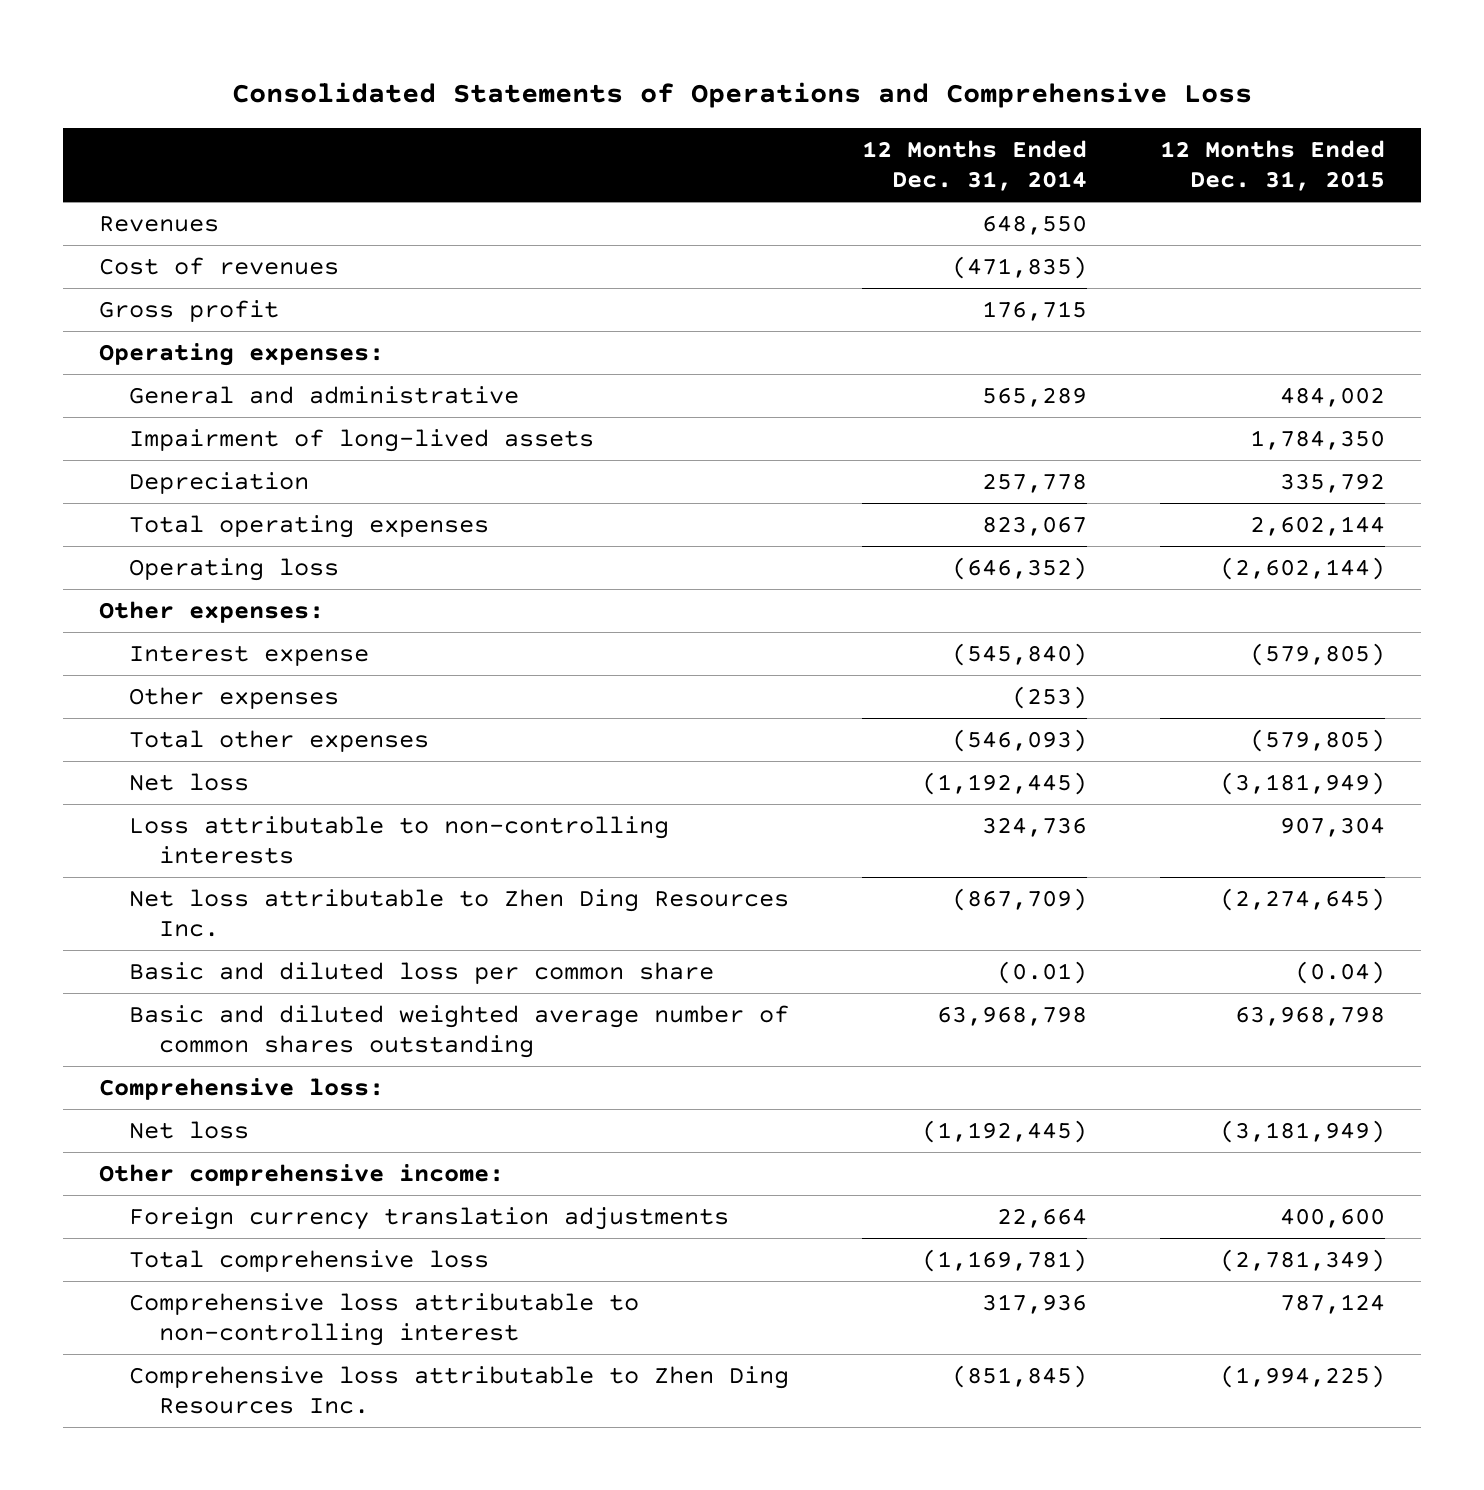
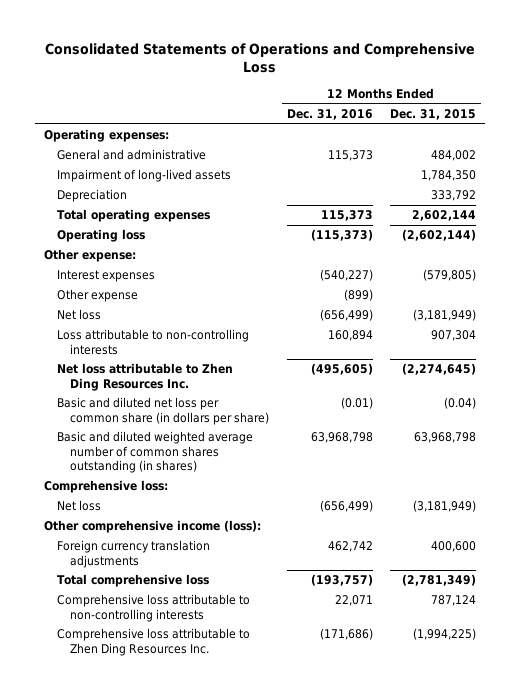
[862,139,1088,191] 12 Months Ended Dec. 31, 2014 -> none
none -> [286,109,373,121] Dec. 31, 2016
[99,216,220,233] Revenues -> none
[99,257,340,276] Cost of revenues -> none
[99,300,280,323] Gross profit -> none
[1279,473,1385,494] 335,792 -> [431,190,477,202] 333,792
[129,687,340,710] Other expenses -> none
[129,730,430,753] Total other expenses -> none
[99,601,325,624] Other expenses: -> [44,249,137,263] Other expense:
[129,645,370,667] Interest expense -> [57,270,156,283] Interest expenses
none -> [57,289,139,303] Other expense
[129,962,715,985] Basic and diluted loss per common share -> [57,397,270,425] Basic and diluted net loss per common share (in dollars per share)
[129,1005,790,1059] Basic and diluted weighted average number of common shares outstanding -> [57,431,254,473] Basic and diluted weighted average number of common shares outstanding (in shares)
[99,1164,505,1187] Other comprehensive income: -> [44,520,262,534] Other comprehensive income (loss):
[129,1293,640,1347] Comprehensive loss attributable to non-controlling interest -> [57,594,251,622] Comprehensive loss attributable to non-controlling interests

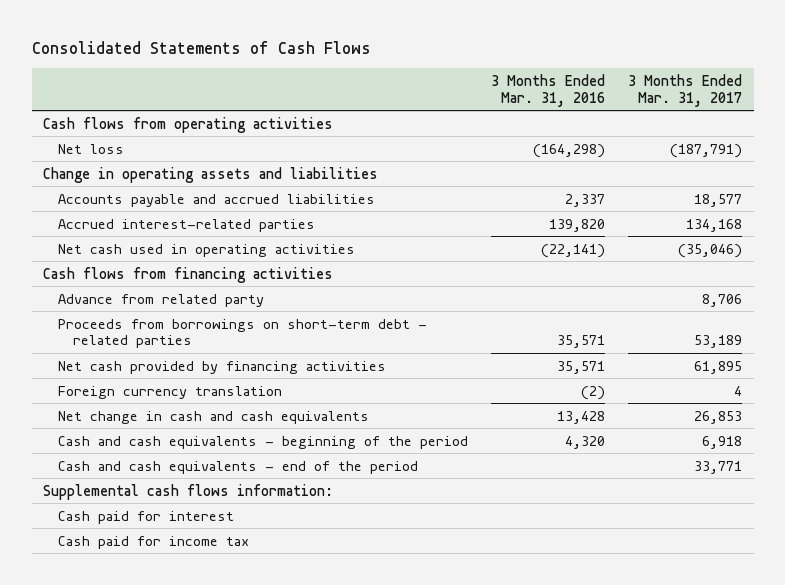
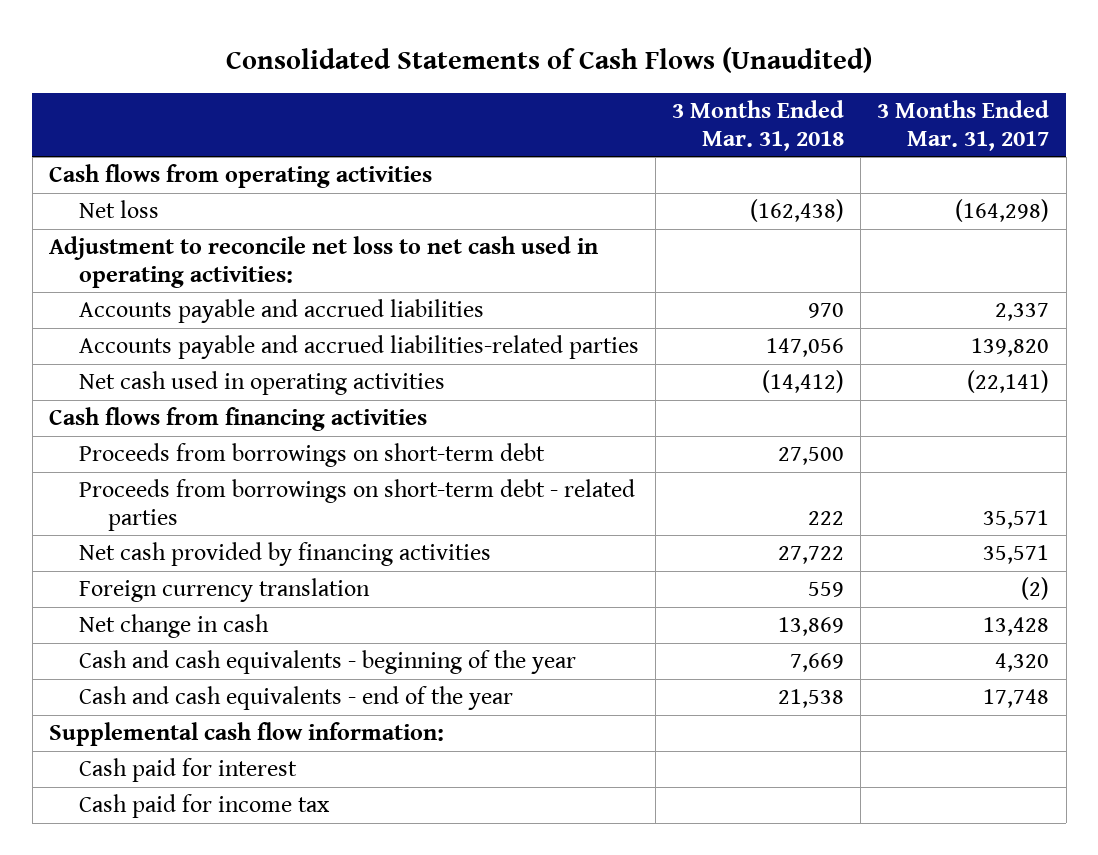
[31,40,371,54] Consolidated Statements of Cash Flows -> [226,47,873,74] Consolidated Statements of Cash Flows (Unaudited)
[491,73,606,107] 3 Months Ended Mar. 31, 2016 -> none
none -> [672,99,845,151] 3 Months Ended Mar. 31, 2018
[43,166,379,183] Change in operating assets and liabilities -> none
[57,218,315,232] Accrued interest-related parties -> none
[670,143,743,158] (187,791) -> [955,199,1050,223] (164,298)
none -> [48,236,598,288] Adjustment to reconcile net loss to net cash used in operating activities:
[694,193,743,207] 18,577 -> [995,303,1050,322] 2,337
none -> [78,335,639,360] Accounts payable and accrued liabilities-related parties
[678,243,743,258] (35,046) -> [967,370,1050,394] (22,141)
[57,293,264,307] Advance from related party -> none
none -> [78,443,545,468] Proceeds from borrowings on short-term debt
[694,335,743,349] 53,189 -> [983,509,1050,529] 35,571
[694,360,743,374] 61,895 -> [983,545,1050,565] 35,571
[734,385,743,396] 4 -> [1021,577,1050,601] (2)
[57,410,369,424] Net change in cash and cash equivalents -> [78,614,269,639] Net change in cash
[694,410,743,424] 26,853 -> [983,617,1050,637] 13,428
[57,435,468,449] Cash and cash equivalents - beginning of the period -> [78,650,576,675] Cash and cash equivalents - beginning of the year
[702,435,743,449] 6,918 -> [995,653,1050,673] 4,320
[57,460,418,474] Cash and cash equivalents - end of the period -> [78,686,513,711] Cash and cash equivalents - end of the year
[694,460,743,474] 33,771 -> [983,689,1050,709] 17,748
[43,483,334,500] Supplemental cash flows information: -> [48,722,444,747] Supplemental cash flow information:

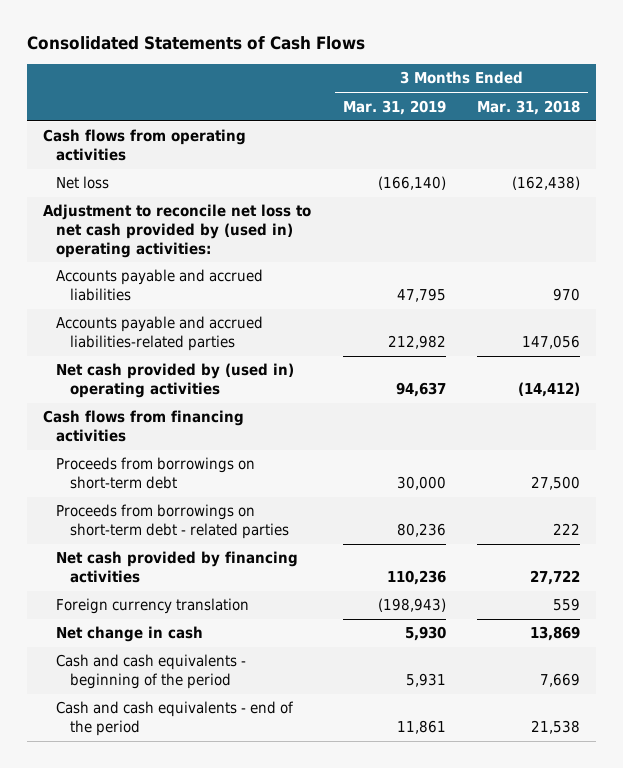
[226,47,873,74] Consolidated Statements of Cash Flows (Unaudited) -> [26,36,365,51] Consolidated Statements of Cash Flows
[877,99,1050,151] 3 Months Ended Mar. 31, 2017 -> none
none -> [342,99,446,115] Mar. 31, 2019
[48,236,598,288] Adjustment to reconcile net loss to net cash used in operating activities: -> [42,204,311,258] Adjustment to reconcile net loss to net cash provided by (used in) operating activities:
[78,371,445,396] Net cash used in operating activities -> [56,363,295,398] Net cash provided by (used in) operating activities
[48,722,444,747] Supplemental cash flow information: -> none
[78,758,297,783] Cash paid for interest -> none
[78,794,330,819] Cash paid for income tax -> none
[78,650,576,675] Cash and cash equivalents - beginning of the year -> [56,654,247,689] Cash and cash equivalents - beginning of the period
[78,686,513,711] Cash and cash equivalents - end of the year -> [56,701,295,736] Cash and cash equivalents - end of the period

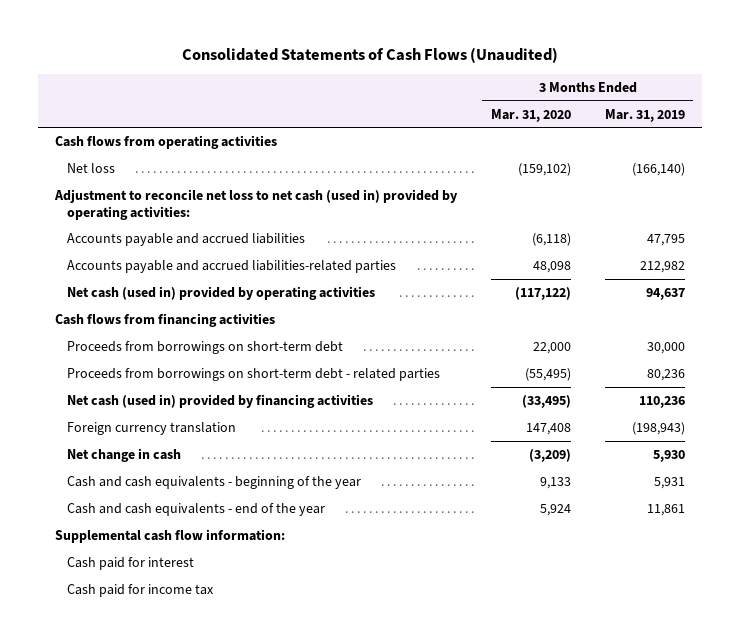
[26,36,365,51] Consolidated Statements of Cash Flows -> [181,46,558,63] Consolidated Statements of Cash Flows (Unaudited)
[477,99,581,115] Mar. 31, 2018 -> none
none -> [490,108,571,122] Mar. 31, 2020
[42,204,311,258] Adjustment to reconcile net loss to net cash provided by (used in) operating activities: -> [53,189,458,220] Adjustment to reconcile net loss to net cash (used in) provided by operating activities:
[56,363,295,398] Net cash provided by (used in) operating activities -> [66,286,375,301] Net cash (used in) provided by operating activities
[56,551,299,583] Net cash provided by financing activities -> [66,394,373,409] Net cash (used in) provided by financing activities
[56,654,247,689] Cash and cash equivalents - beginning of the period -> [66,476,361,490] Cash and cash equivalents - beginning of the year
[56,701,295,736] Cash and cash equivalents - end of the period -> [66,503,325,517] Cash and cash equivalents - end of the year
none -> [54,529,285,544] Supplemental cash flow information:
none -> [66,557,194,571] Cash paid for interest
none -> [66,584,214,598] Cash paid for income tax

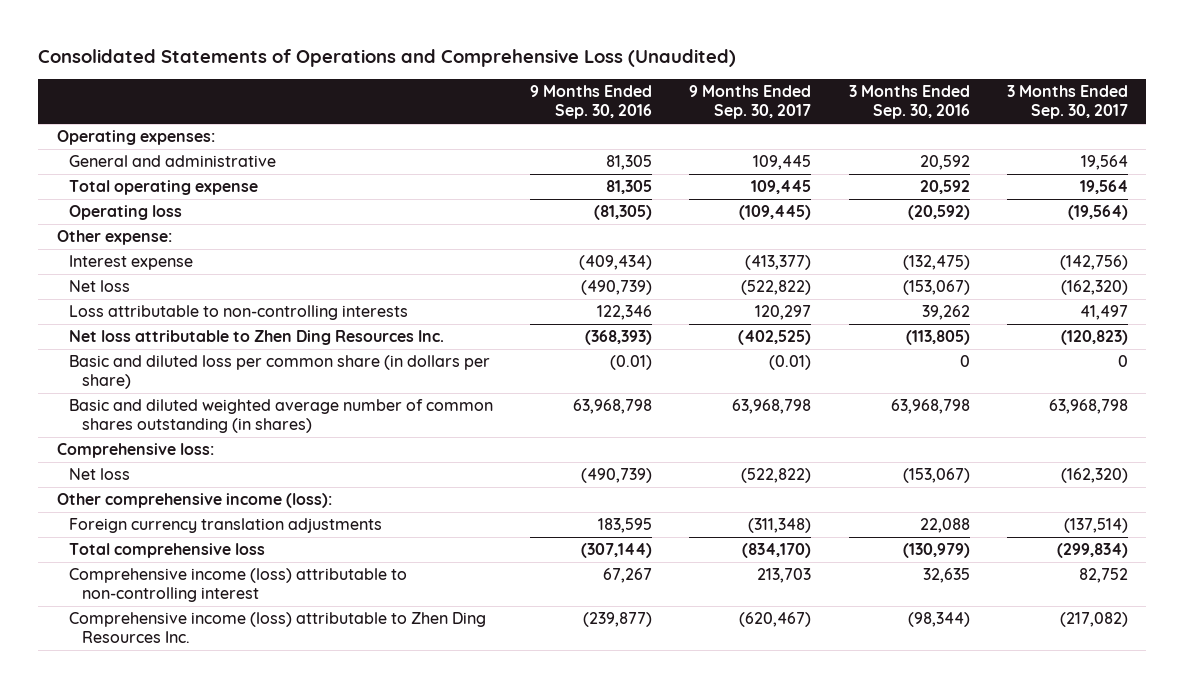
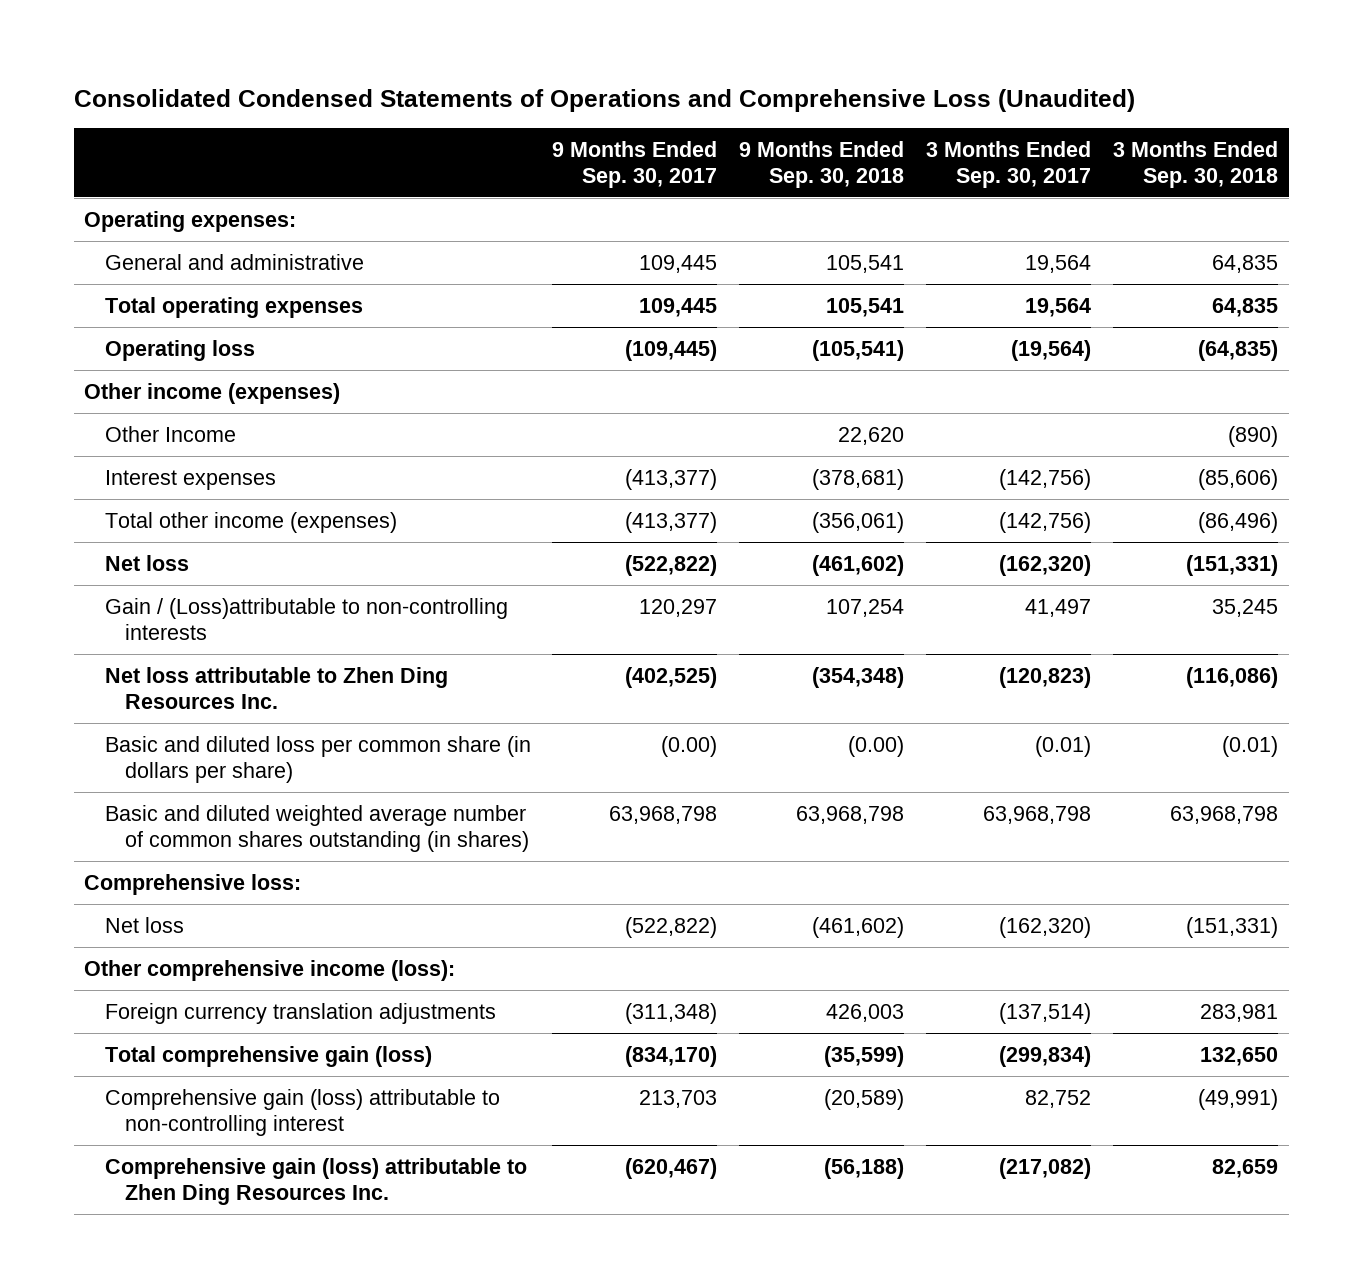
[37,48,736,67] Consolidated Statements of Operations and Comprehensive Loss (Unaudited) -> [73,88,1135,112] Consolidated Condensed Statements of Operations and Comprehensive Loss (Unaudited)
[530,85,653,120] 9 Months Ended Sep. 30, 2016 -> none
[848,85,970,120] 3 Months Ended Sep. 30, 2016 -> none
none -> [739,141,905,188] 9 Months Ended Sep. 30, 2018
none -> [1112,141,1278,188] 3 Months Ended Sep. 30, 2018
[69,180,259,196] Total operating expense -> [104,296,363,318] Total operating expenses
[56,230,172,246] Other expense: -> [84,382,341,404] Other income (expenses)
none -> [104,425,236,442] Other Income
[69,255,194,271] Interest expense -> [104,469,276,490] Interest expenses
none -> [104,511,397,533] Total other income (expenses)
[69,305,409,321] Loss attributable to non-controlling interests -> [104,597,508,640] Gain / (Loss)attributable to non-controlling interests
[769,355,812,371] (0.01) -> [661,735,718,757] (0.00)
[1117,355,1128,368] 0 -> [1034,735,1091,757] (0.01)
[69,543,266,559] Total comprehensive loss -> [104,1045,432,1067] Total comprehensive gain (loss)
[69,568,408,603] Comprehensive income (loss) attributable to non-controlling interest -> [104,1088,500,1136] Comprehensive gain (loss) attributable to non-controlling interest
[69,612,487,644] Comprehensive income (loss) attributable to Zhen Ding Resources Inc. -> [104,1157,527,1205] Comprehensive gain (loss) attributable to Zhen Ding Resources Inc.

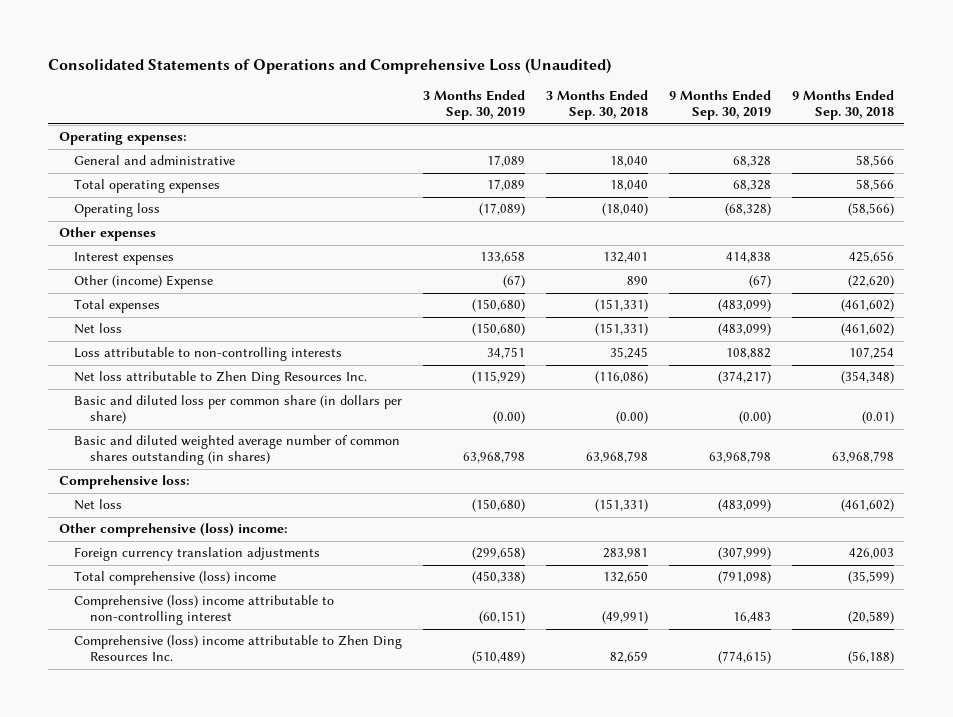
[73,88,1135,112] Consolidated Condensed Statements of Operations and Comprehensive Loss (Unaudited) -> [48,57,612,74] Consolidated Statements of Operations and Comprehensive Loss (Unaudited)
[552,141,718,188] 9 Months Ended Sep. 30, 2017 -> none
[925,141,1091,188] 3 Months Ended Sep. 30, 2017 -> none
none -> [423,90,526,121] 3 Months Ended Sep. 30, 2019
none -> [668,90,771,121] 9 Months Ended Sep. 30, 2019
[104,425,236,442] Other Income -> none
[826,254,905,273] 105,541 -> [855,155,894,168] 58,566
[1211,254,1278,273] 64,835 -> [610,156,649,168] 18,040
[826,297,905,317] 105,541 -> [855,179,894,192] 58,566
[1211,297,1278,317] 64,835 -> [610,180,649,192] 18,040
[812,339,905,361] (105,541) -> [847,203,894,217] (58,566)
[1197,339,1278,361] (64,835) -> [602,203,649,217] (18,040)
[84,382,341,404] Other income (expenses) -> [58,227,156,242] Other expenses
[812,468,905,490] (378,681) -> [848,251,894,264] 425,656
[1197,468,1278,490] (85,606) -> [603,252,649,264] 132,401
[104,511,397,533] Total other income (expenses) -> [74,275,214,290] Other (income) Expense
[812,511,905,533] (356,061) -> [847,275,894,289] (22,620)
[1197,511,1278,533] (86,496) -> [627,276,649,286] 890
none -> [74,299,161,314] Total expenses
[104,597,508,640] Gain / (Loss)attributable to non-controlling interests -> [74,347,343,362] Loss attributable to non-controlling interests
[848,735,905,757] (0.00) -> [861,411,894,425] (0.01)
[1221,735,1278,757] (0.01) -> [616,411,649,425] (0.00)
[84,959,456,981] Other comprehensive income (loss): -> [58,523,288,538] Other comprehensive (loss) income:
[104,1045,432,1067] Total comprehensive gain (loss) -> [74,571,277,586] Total comprehensive (loss) income
[104,1088,500,1136] Comprehensive gain (loss) attributable to non-controlling interest -> [74,595,335,626] Comprehensive (loss) income attributable to non-controlling interest
[104,1157,527,1205] Comprehensive gain (loss) attributable to Zhen Ding Resources Inc. -> [74,635,403,662] Comprehensive (loss) income attributable to Zhen Ding Resources Inc.

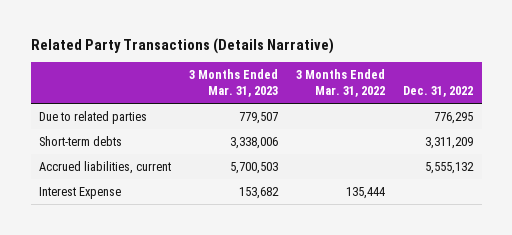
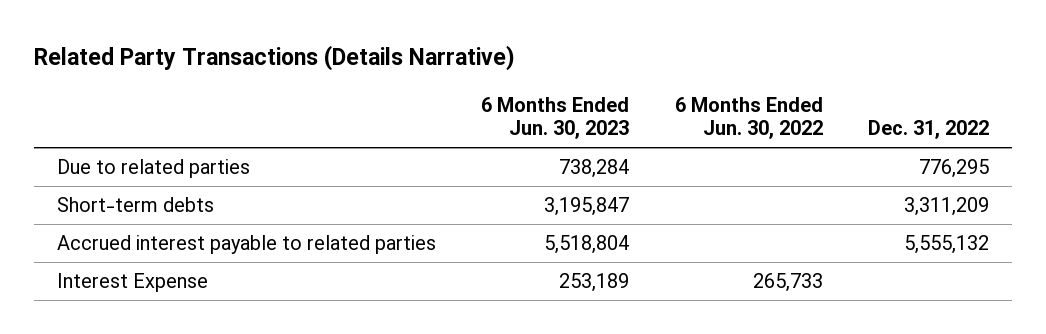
[189,69,279,98] 3 Months Ended Mar. 31, 2023 -> none
[296,69,386,98] 3 Months Ended Mar. 31, 2022 -> none
none -> [481,96,630,140] 6 Months Ended Jun. 30, 2023
none -> [674,96,823,140] 6 Months Ended Jun. 30, 2022
[39,160,172,174] Accrued liabilities, current -> [57,235,437,255] Accrued interest payable to related parties

